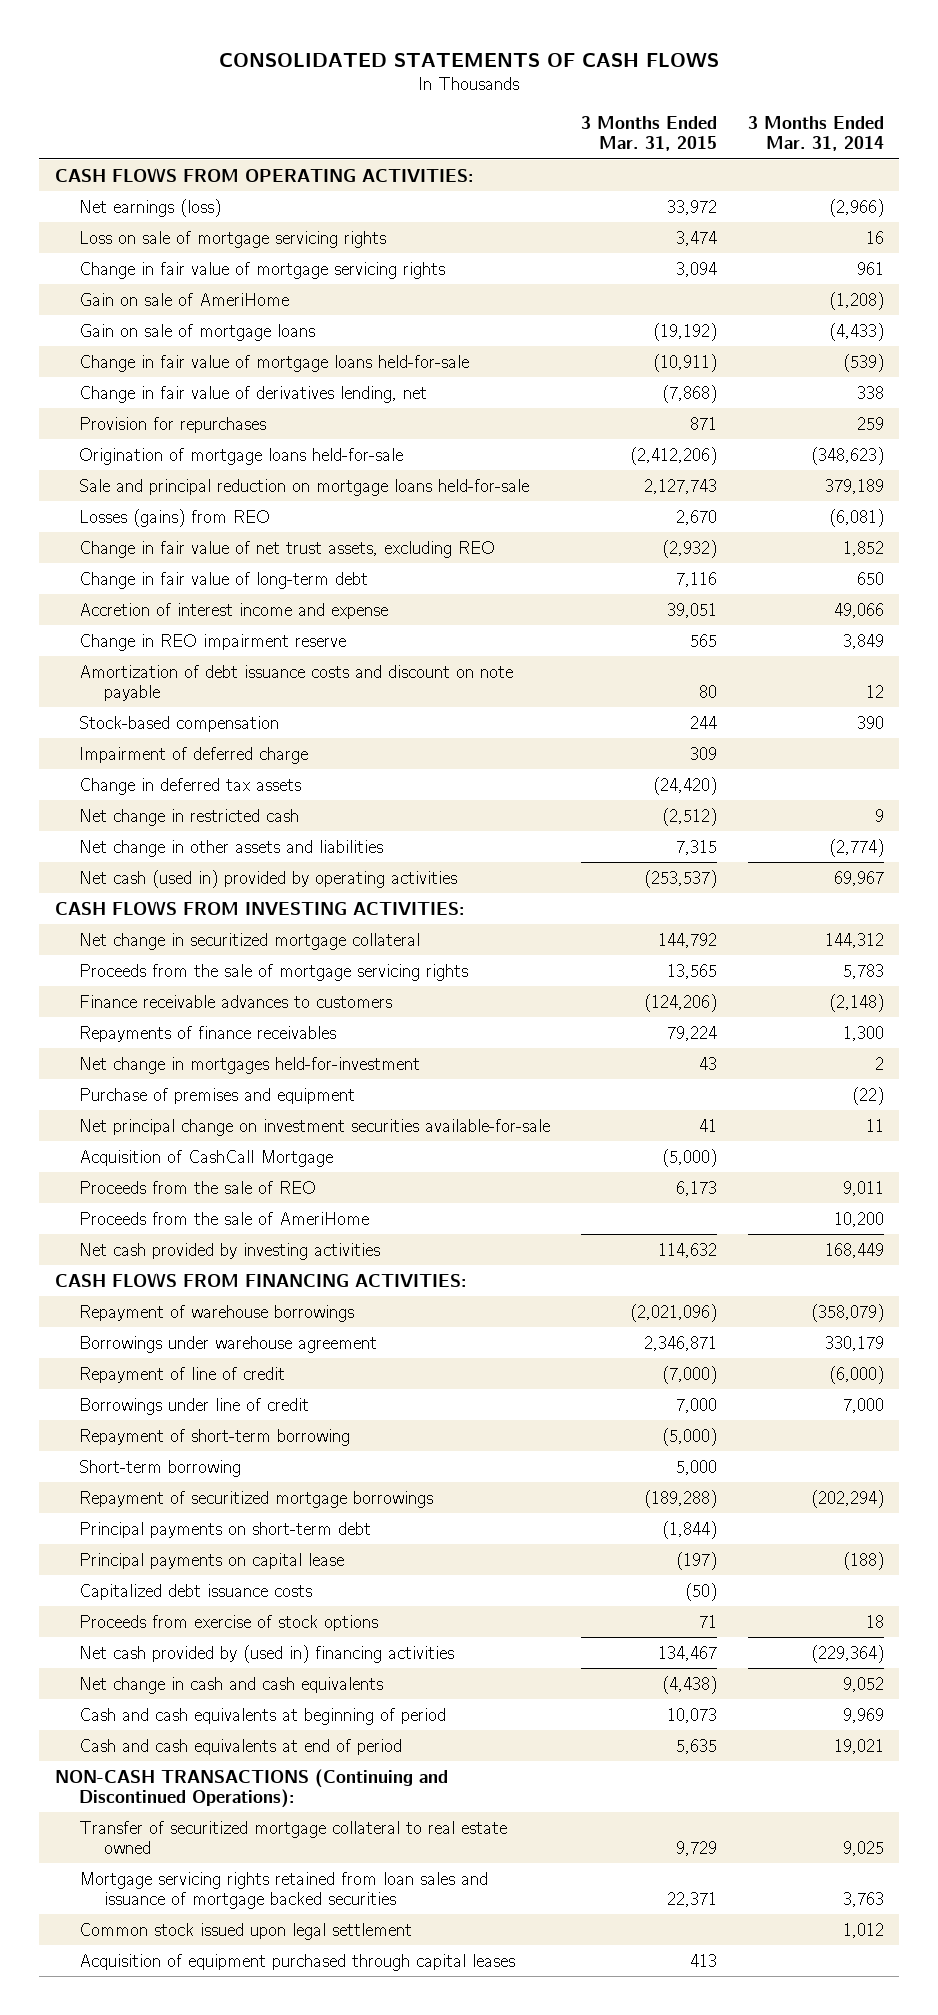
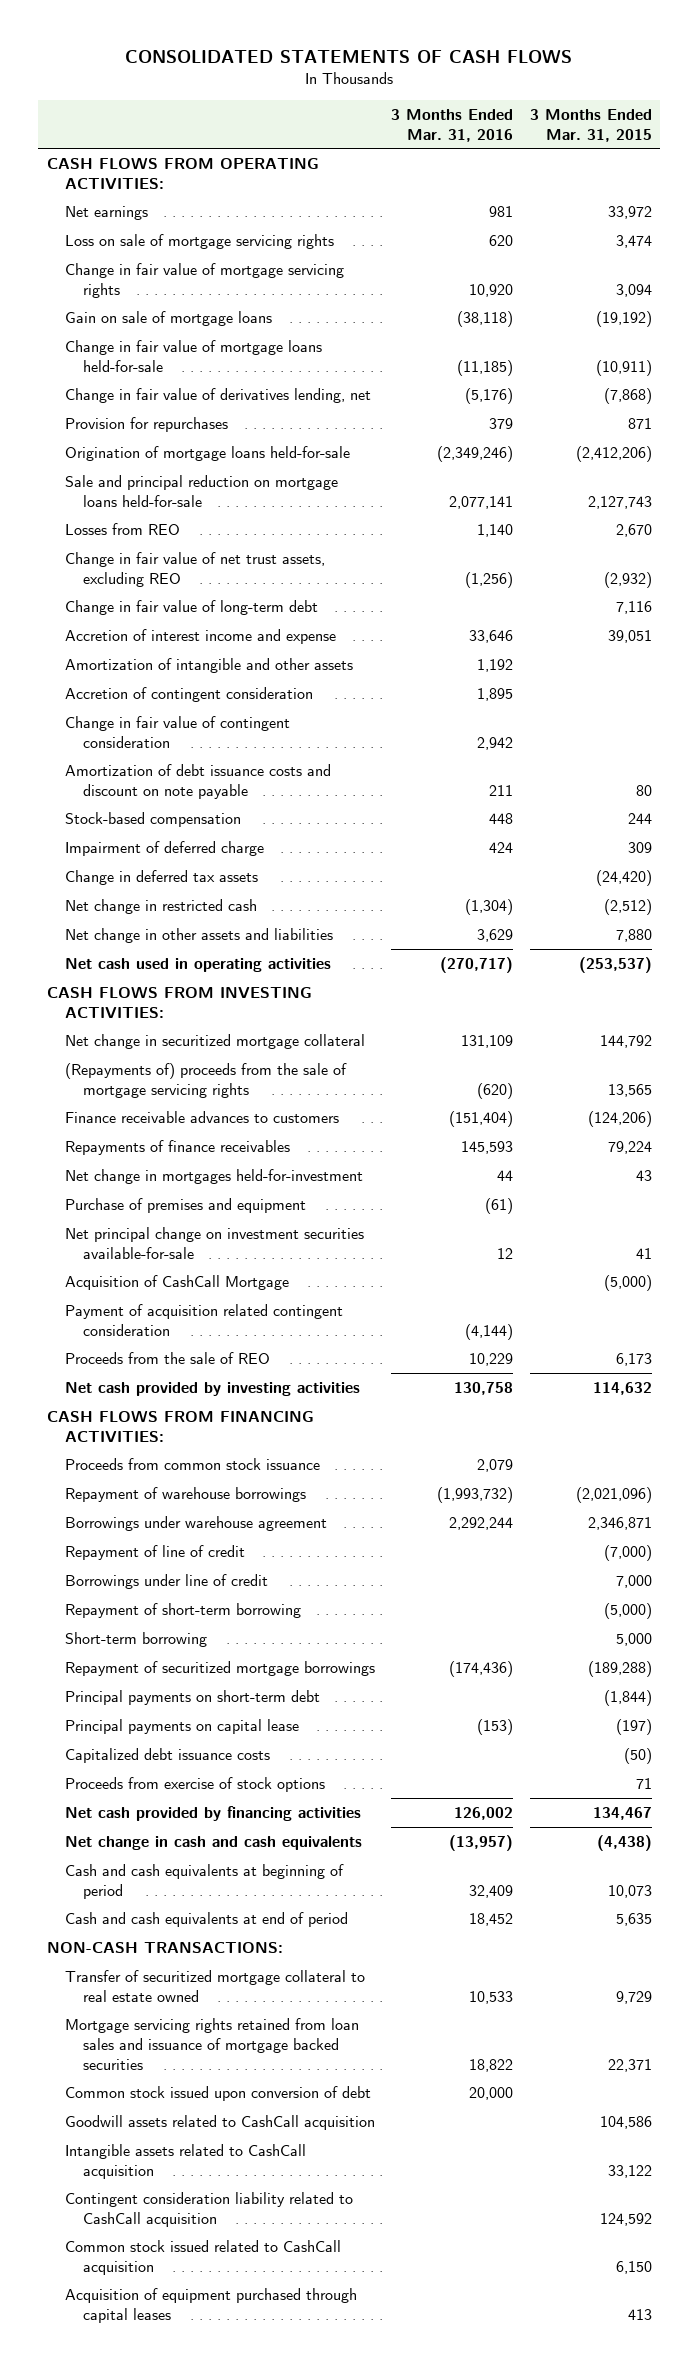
[747,116,884,152] 3 Months Ended Mar. 31, 2014 -> none
none -> [391,108,514,142] 3 Months Ended Mar. 31, 2016
[79,198,222,217] Net earnings (loss) -> [65,205,149,220] Net earnings
[79,292,290,306] Gain on sale of AmeriHome -> none
[79,508,271,527] Losses (gains) from REO -> [65,522,181,535] Losses from REO
[79,633,347,651] Change in REO impairment reserve -> none
none -> [65,657,354,673] Amortization of intangible and other assets
none -> [65,686,314,702] Accretion of contingent consideration
none -> [65,715,291,748] Change in fair value of contingent consideration
[675,839,717,855] 7,315 -> [615,928,652,942] 7,880
[79,869,458,888] Net cash (used in) provided by operating activities -> [65,957,332,972] Net cash used in operating activities
[79,963,469,981] Proceeds from the sale of mortgage servicing rights -> [65,1062,348,1098] (Repayments of) proceeds from the sale of mortgage servicing rights
none -> [65,1303,344,1336] Payment of acquisition related contingent consideration
[79,1211,370,1225] Proceeds from the sale of AmeriHome -> none
none -> [65,1457,321,1470] Proceeds from common stock issuance
[79,1644,455,1663] Net cash provided by (used in) financing activities -> [65,1805,362,1821] Net cash provided by financing activities
[54,1768,448,1808] NON-CASH TRANSACTIONS (Continuing and Discontinued Operations): -> [46,1941,283,1953] NON-CASH TRANSACTIONS:
[79,1922,413,1940] Common stock issued upon legal settlement -> none
none -> [65,2085,372,2101] Common stock issued upon conversion of debt
none -> [65,2114,376,2130] Goodwill assets related to CashCall acquisition
none -> [65,2143,307,2179] Intangible assets related to CashCall acquisition
none -> [65,2191,354,2227] Contingent consideration liability related to CashCall acquisition
none -> [65,2239,342,2275] Common stock issued related to CashCall acquisition

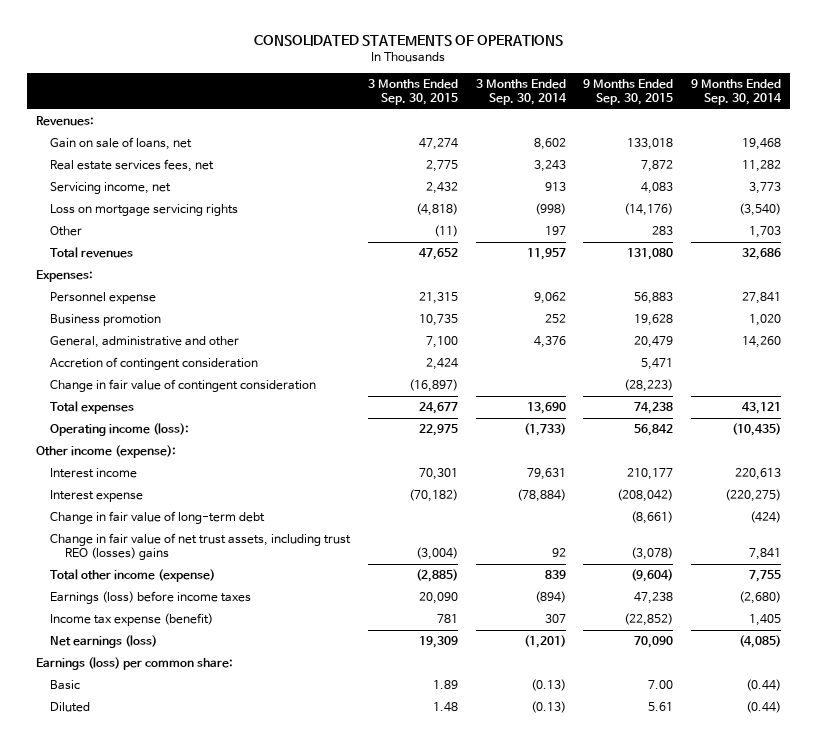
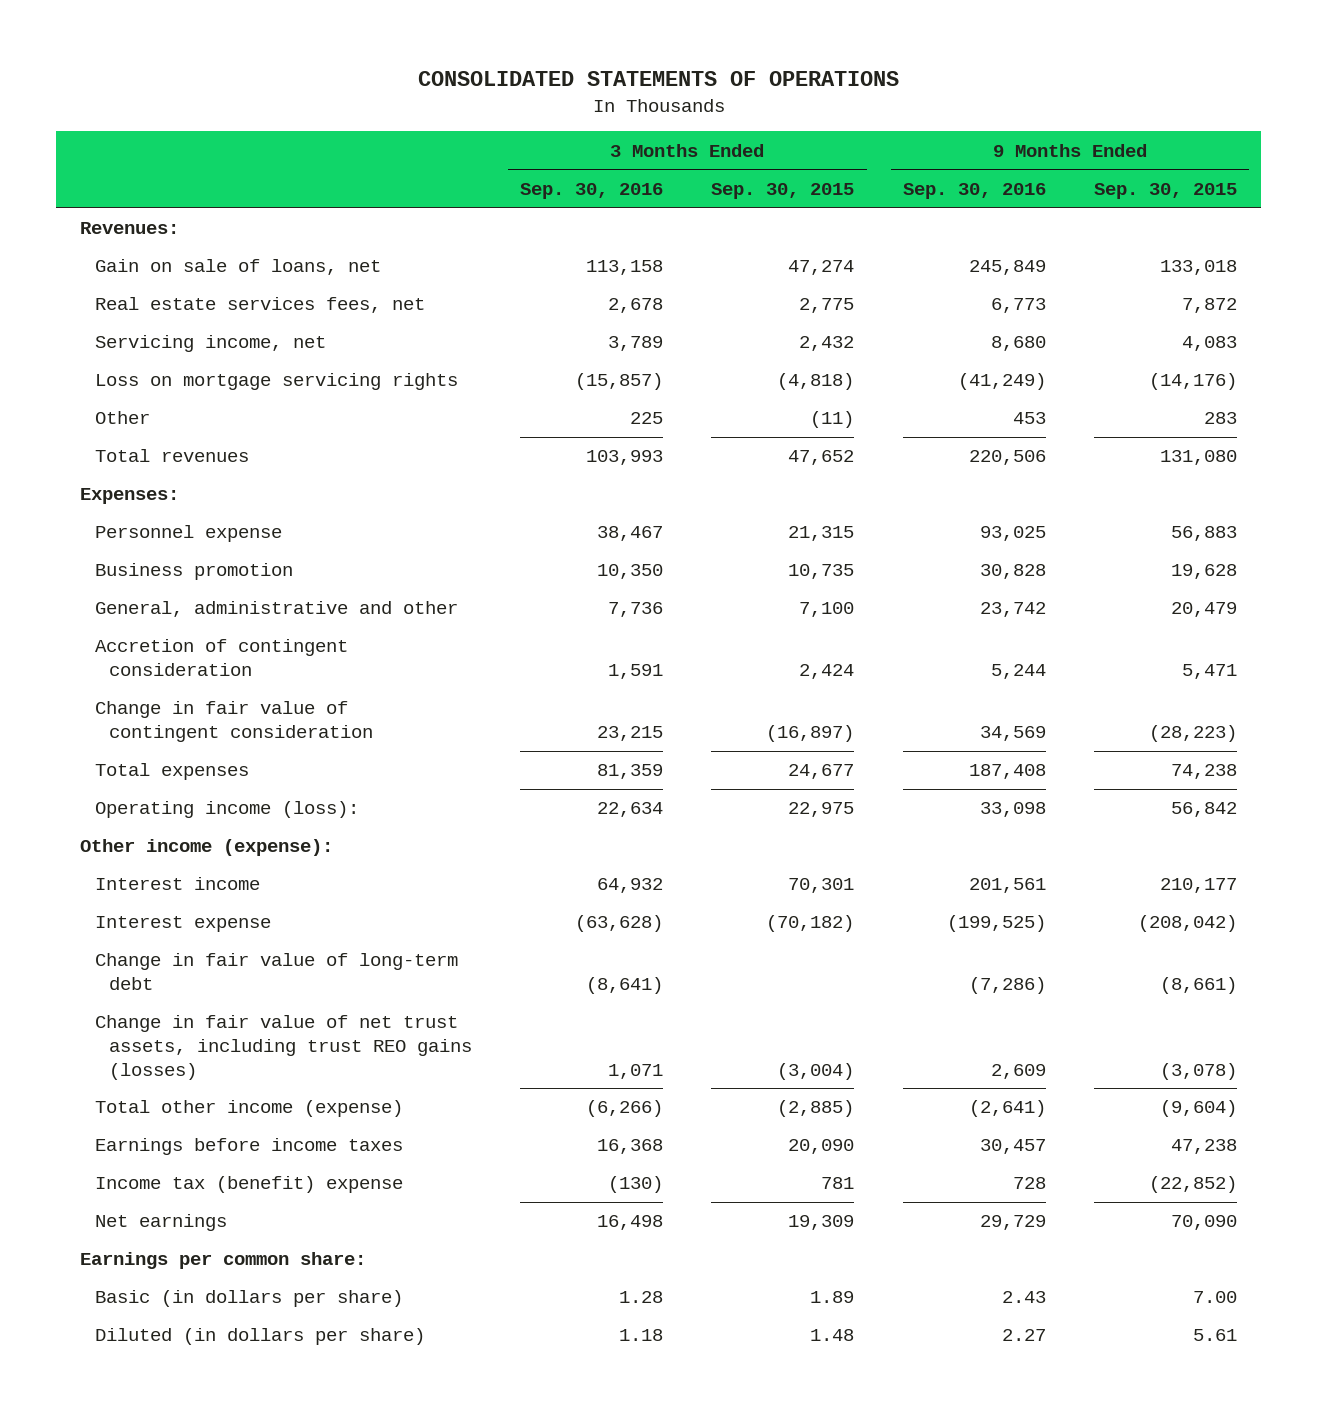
[475,79,567,106] 3 Months Ended Sep. 30, 2014 -> none
[691,79,783,106] 9 Months Ended Sep. 30, 2014 -> none
none -> [520,183,664,200] Sep. 30, 2016
none -> [902,183,1046,200] Sep. 30, 2016
[50,533,352,561] Change in fair value of net trust assets, including trust REO (losses) gains -> [94,1015,473,1080] Change in fair value of net trust assets, including trust REO gains (losses)
[50,591,252,605] Earnings (loss) before income taxes -> [94,1138,403,1156] Earnings before income taxes
[50,613,214,627] Income tax expense (benefit) -> [94,1176,403,1194] Income tax (benefit) expense
[50,635,158,649] Net earnings (loss) -> [94,1214,227,1232] Net earnings
[35,657,233,671] Earnings (loss) per common share: -> [80,1252,367,1270] Earnings per common share:
[50,680,81,691] Basic -> [94,1290,403,1308] Basic (in dollars per share)
[50,702,91,713] Diluted -> [94,1328,425,1346] Diluted (in dollars per share)

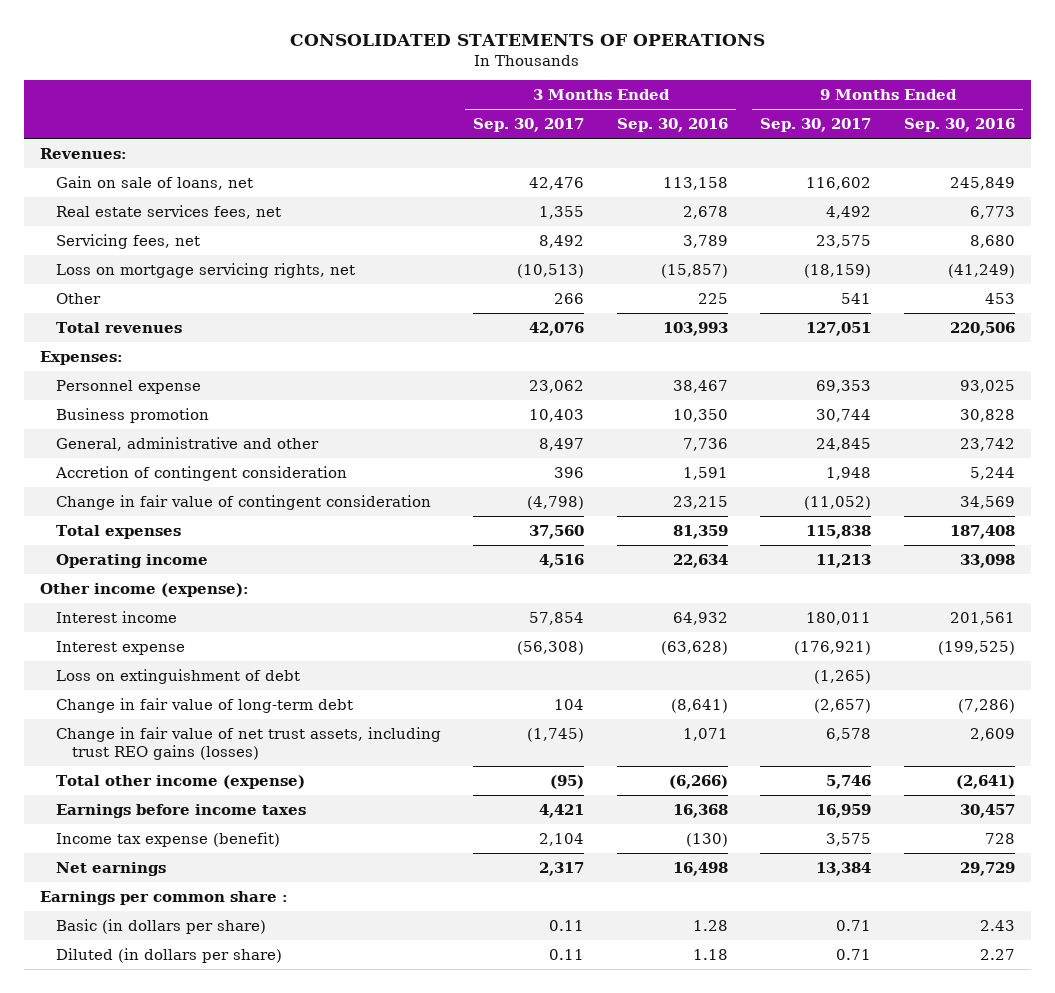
[711,183,855,200] Sep. 30, 2015 -> none
[1093,183,1237,200] Sep. 30, 2015 -> none
none -> [473,117,585,132] Sep. 30, 2017
none -> [760,117,872,132] Sep. 30, 2017
[94,335,326,353] Servicing income, net -> [55,233,200,249] Servicing fees, net
[94,373,458,391] Loss on mortgage servicing rights -> [55,262,355,278] Loss on mortgage servicing rights, net
[94,801,359,819] Operating income (loss): -> [55,553,208,568] Operating income
none -> [55,668,300,684] Loss on extinguishment of debt
[94,1176,403,1194] Income tax (benefit) expense -> [55,831,280,847] Income tax expense (benefit)
[80,1252,367,1270] Earnings per common share: -> [39,890,288,905] Earnings per common share :

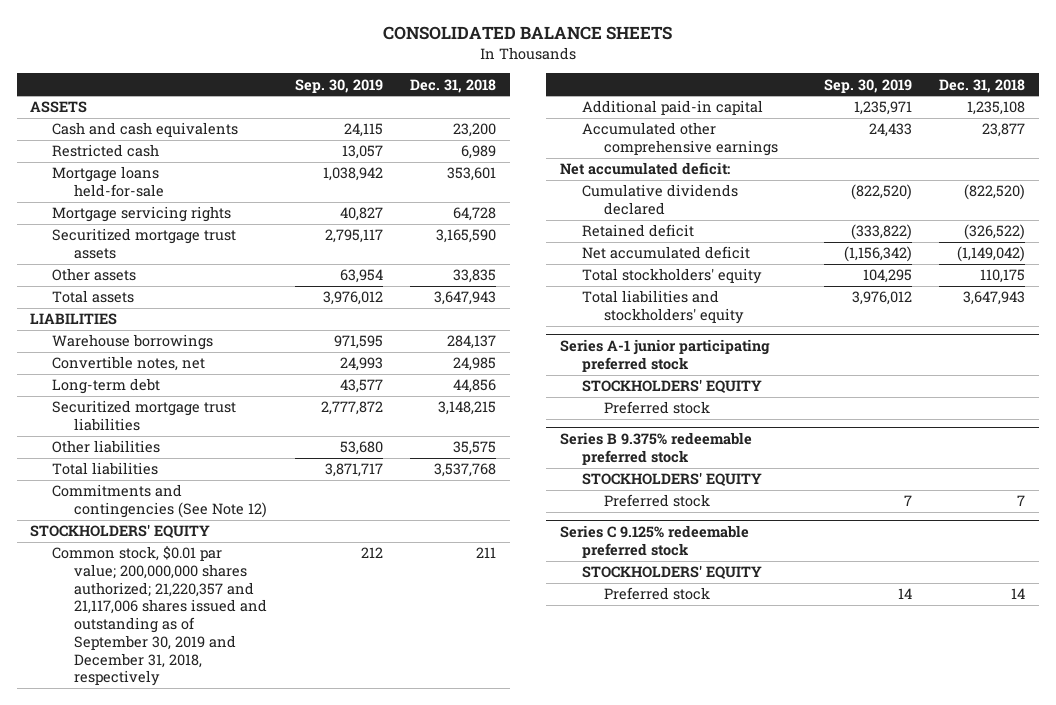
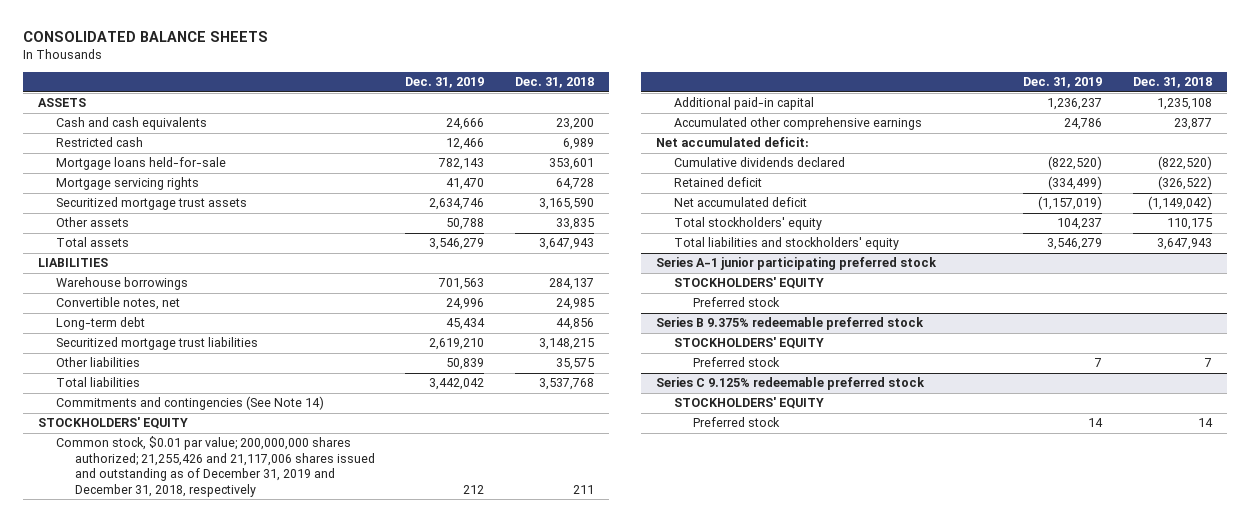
[294,78,383,93] Sep. 30, 2019 -> none
none -> [405,77,485,89] Dec. 31, 2019
[52,484,268,518] Commitments and contingencies (See Note 12) -> [56,396,325,411] Commitments and contingencies (See Note 14)
[52,546,268,687] Common stock, $0.01 par value; 200,000,000 shares authorized; 21,220,357 and 21,117,006 shares issued and outstanding as of September 30, 2019 and December 31, 2018, respectively -> [56,436,375,497] Common stock, $0.01 par value; 200,000,000 shares authorized; 21,255,426 and 21,117,006 shares issued and outstanding as of December 31, 2019 and December 31, 2018, respectively

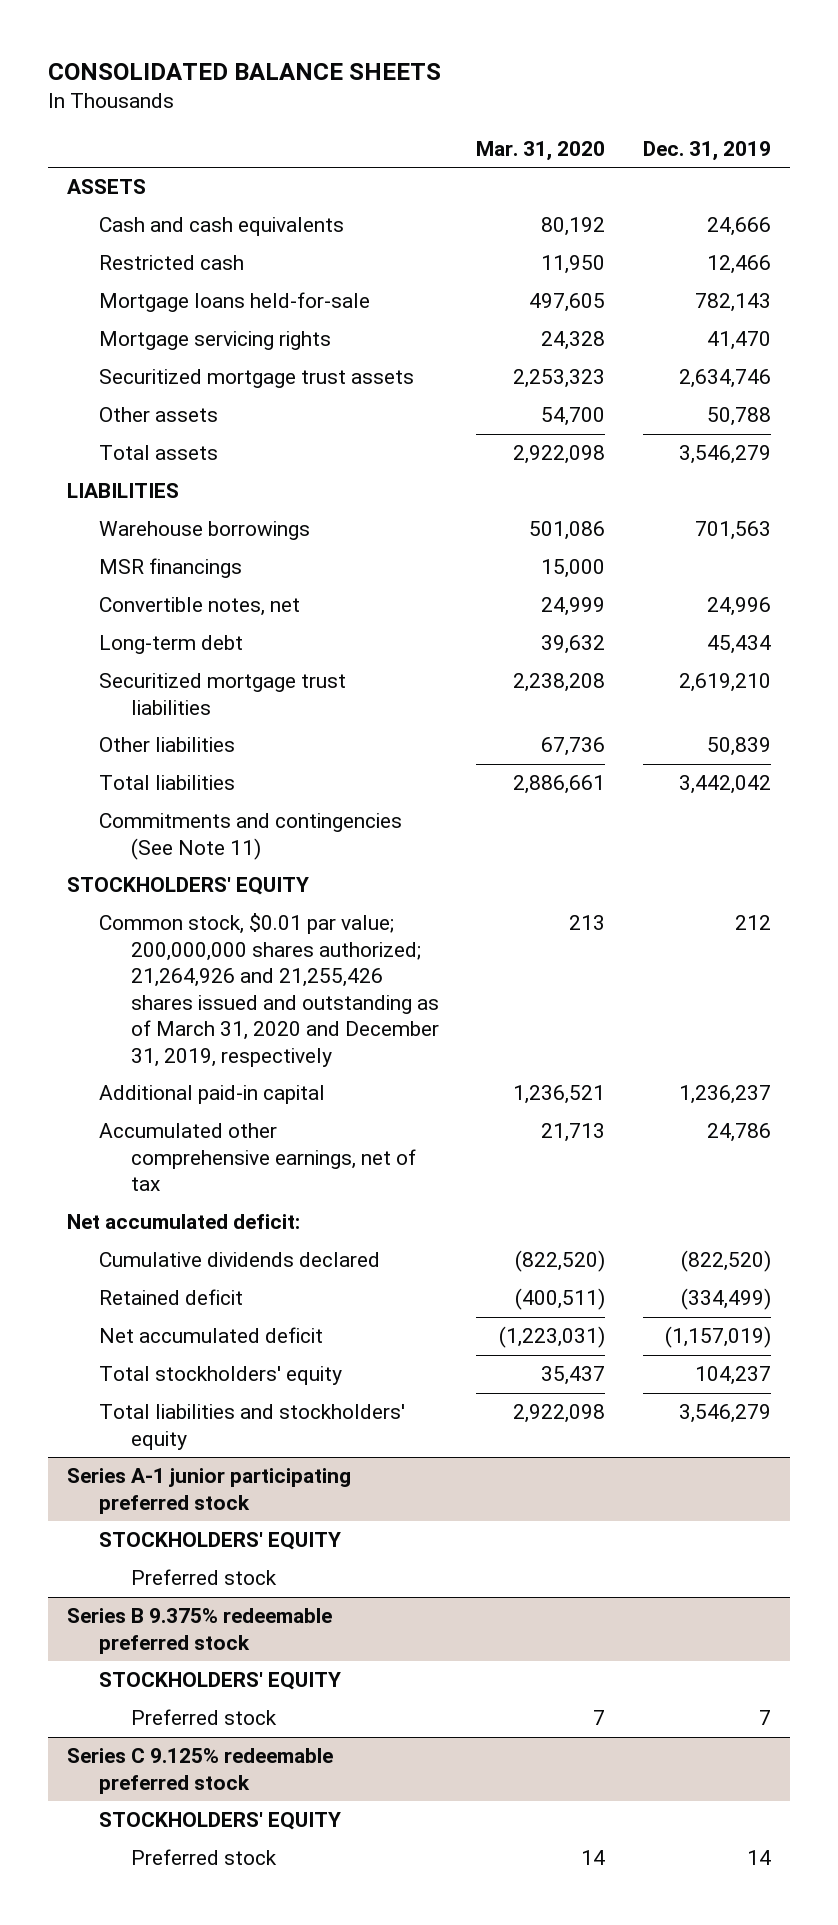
[514,77,594,89] Dec. 31, 2018 -> none
none -> [476,140,606,161] Mar. 31, 2020
none -> [98,558,242,579] MSR financings
[56,396,325,411] Commitments and contingencies (See Note 14) -> [98,813,402,860] Commitments and contingencies (See Note 11)
[56,436,375,497] Common stock, $0.01 par value; 200,000,000 shares authorized; 21,255,426 and 21,117,006 shares issued and outstanding as of December 31, 2019 and December 31, 2018, respectively -> [98,913,439,1067] Common stock, $0.01 par value; 200,000,000 shares authorized; 21,264,926 and 21,255,426 shares issued and outstanding as of March 31, 2020 and December 31, 2019, respectively
[674,117,923,131] Accumulated other comprehensive earnings -> [98,1123,416,1192] Accumulated other comprehensive earnings, net of tax

